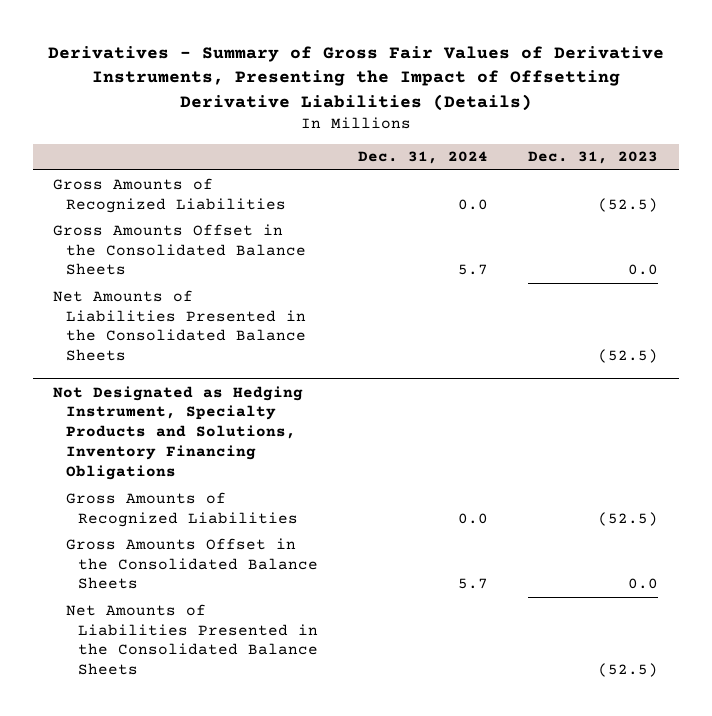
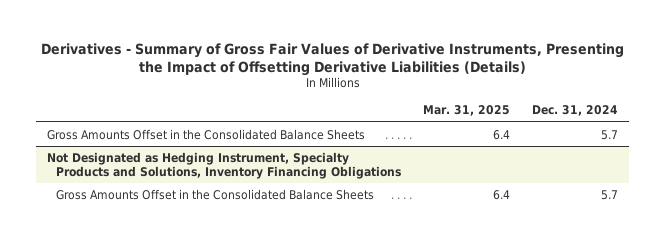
[528,151,659,165] Dec. 31, 2023 -> none
none -> [423,105,511,117] Mar. 31, 2025
[53,177,286,213] Gross Amounts of Recognized Liabilities -> none
[53,289,306,362] Net Amounts of Liabilities Presented in the Consolidated Balance Sheets -> none
[65,491,298,527] Gross Amounts of Recognized Liabilities -> none
[65,603,318,676] Net Amounts of Liabilities Presented in the Consolidated Balance Sheets -> none

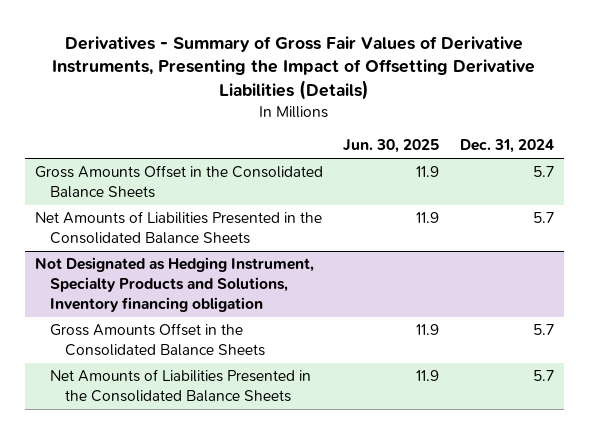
[423,105,511,117] Mar. 31, 2025 -> none
none -> [343,139,440,154] Jun. 30, 2025
none -> [35,211,323,245] Net Amounts of Liabilities Presented in the Consolidated Balance Sheets
[46,151,401,180] Not Designated as Hedging Instrument, Specialty Products and Solutions, Inventory Financing Obligations -> [35,257,315,312] Not Designated as Hedging Instrument, Specialty Products and Solutions, Inventory financing obligation
none -> [50,369,312,403] Net Amounts of Liabilities Presented in the Consolidated Balance Sheets

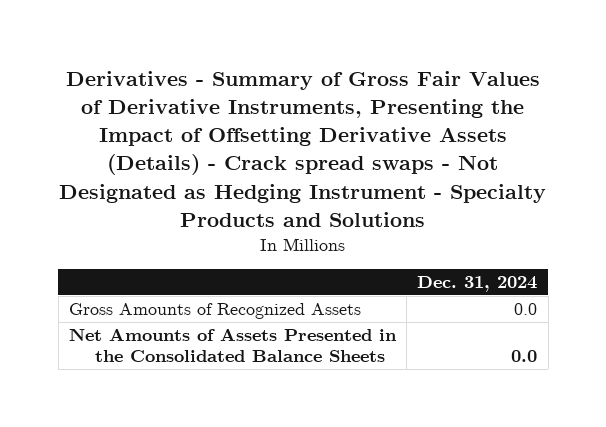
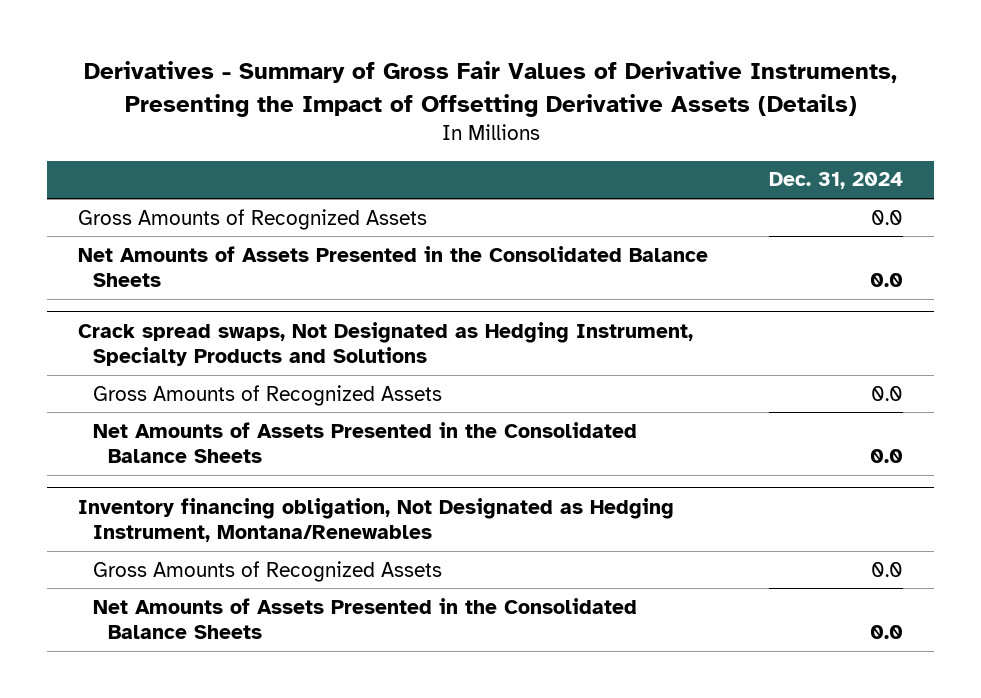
[59,71,547,227] Derivatives - Summary of Gross Fair Values of Derivative Instruments, Presenting the Impact of Offsetting Derivative Assets (Details) - Crack spread swaps - Not Designated as Hedging Instrument - Specialty Products and Solutions -> [83,61,897,117] Derivatives - Summary of Gross Fair Values of Derivative Instruments, Presenting the Impact of Offsetting Derivative Assets (Details)
none -> [77,321,693,367] Crack spread swaps, Not Designated as Hedging Instrument, Specialty Products and Solutions
none -> [92,384,442,406] Gross Amounts of Recognized Assets
none -> [92,421,637,464] Net Amounts of Assets Presented in the Consolidated Balance Sheets
none -> [77,497,674,543] Inventory financing obligation, Not Designated as Hedging Instrument, Montana/Renewables
none -> [92,560,442,582] Gross Amounts of Recognized Assets
none -> [92,597,637,640] Net Amounts of Assets Presented in the Consolidated Balance Sheets

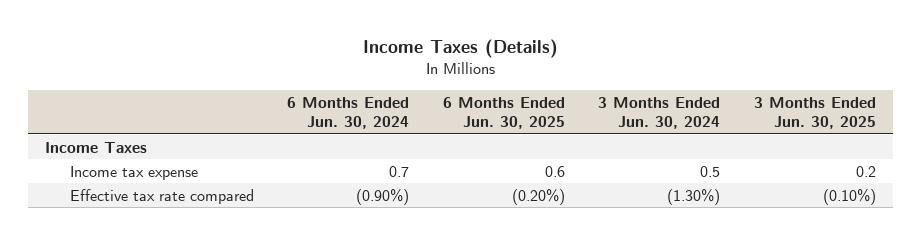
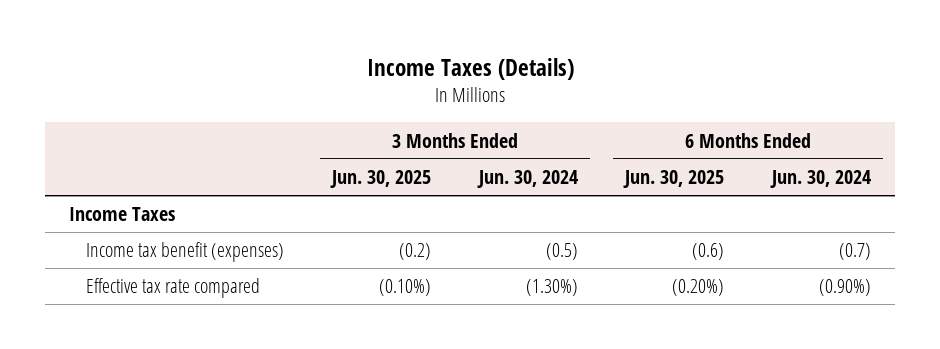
[69,165,198,180] Income tax expense -> [86,242,285,263] Income tax benefit (expenses)
[389,165,410,177] 0.7 -> [838,243,871,261] (0.7)
[544,165,565,177] 0.6 -> [692,243,725,261] (0.6)
[700,165,721,177] 0.5 -> [545,243,578,261] (0.5)
[856,165,877,177] 0.2 -> [398,243,431,261] (0.2)

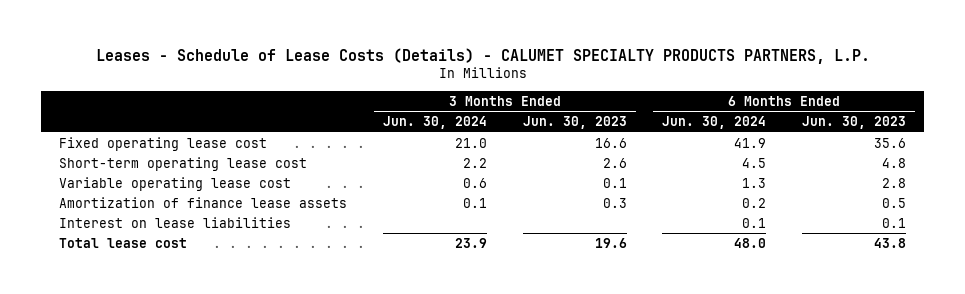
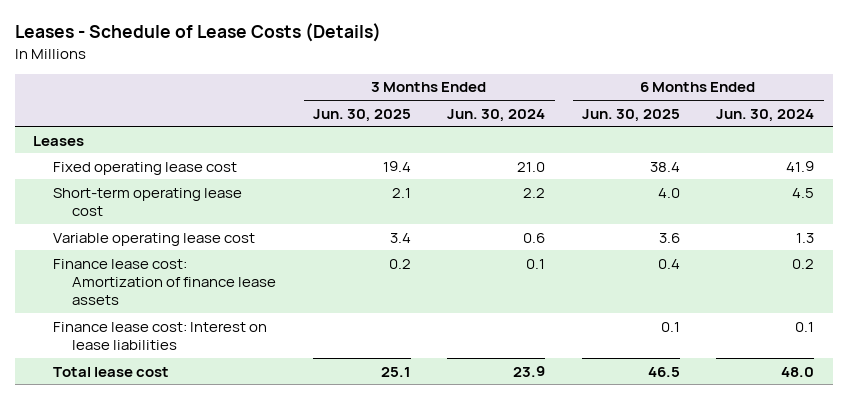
[95,48,870,65] Leases - Schedule of Lease Costs (Details) - CALUMET SPECIALTY PRODUCTS PARTNERS, L.P. -> [15,23,382,43] Leases - Schedule of Lease Costs (Details)
[522,116,627,130] Jun. 30, 2023 -> none
[802,116,907,130] Jun. 30, 2023 -> none
none -> [312,108,411,122] Jun. 30, 2025
none -> [581,108,680,122] Jun. 30, 2025
none -> [33,135,85,146] Leases
[59,196,348,208] Amortization of finance lease assets -> [52,258,277,306] Finance lease cost: Amortization of finance lease assets
[59,216,292,228] Interest on lease liabilities -> [52,321,267,350] Finance lease cost: Interest on lease liabilities

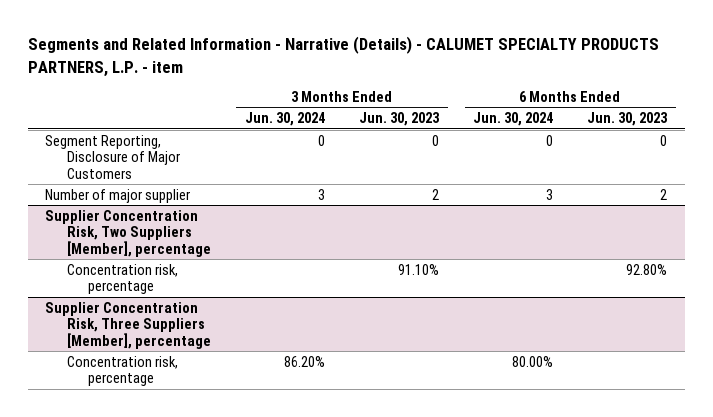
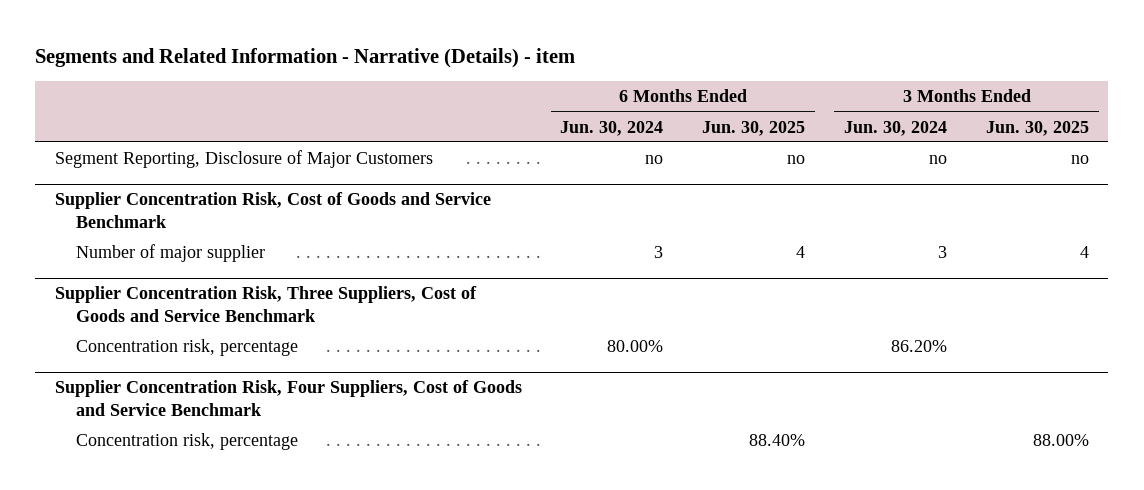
[28,36,660,77] Segments and Related Information - Narrative (Details) - CALUMET SPECIALTY PRODUCTS PARTNERS, L.P. - item -> [35,48,576,69] Segments and Related Information - Narrative (Details) - item
[359,112,441,127] Jun. 30, 2023 -> none
[587,112,669,127] Jun. 30, 2023 -> none
none -> [702,120,806,136] Jun. 30, 2025
none -> [985,120,1089,136] Jun. 30, 2025
[317,134,325,146] 0 -> [929,155,948,165] no
[546,134,554,146] 0 -> [645,155,664,165] no
none -> [54,192,491,228] Supplier Concentration Risk, Cost of Goods and Service Benchmark
[45,209,211,257] Supplier Concentration Risk, Two Suppliers [Member], percentage -> none
[66,263,178,295] Concentration risk, percentage -> none
[45,301,211,349] Supplier Concentration Risk, Three Suppliers [Member], percentage -> none
none -> [54,286,477,322] Supplier Concentration Risk, Three Suppliers, Cost of Goods and Service Benchmark
none -> [54,380,522,416] Supplier Concentration Risk, Four Suppliers, Cost of Goods and Service Benchmark
none -> [76,433,299,451] Concentration risk, percentage

